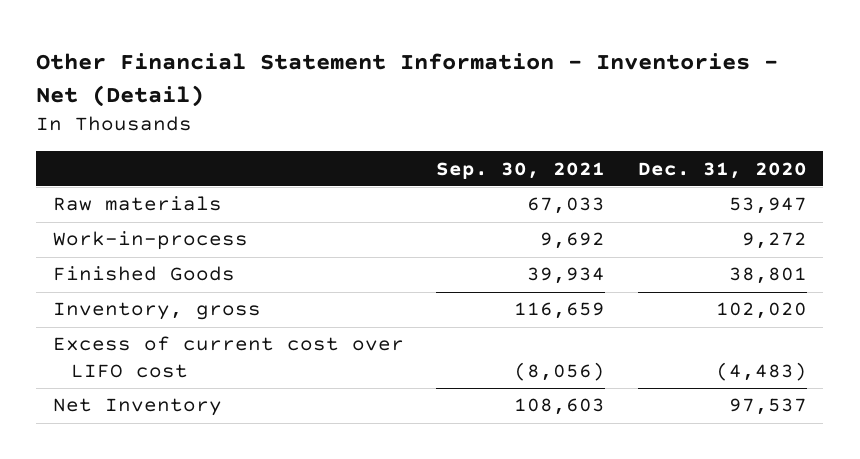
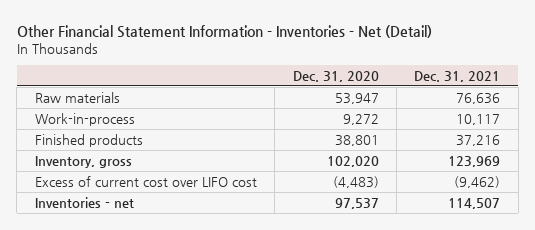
[436,161,606,179] Sep. 30, 2021 -> none
none -> [414,70,501,82] Dec. 31, 2021
[52,266,235,282] Finished Goods -> [34,133,143,147] Finished products
[52,398,222,417] Net Inventory -> [34,196,134,208] Inventories - net

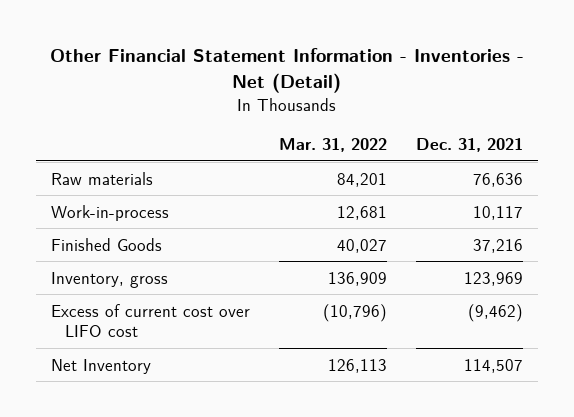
[292,70,379,82] Dec. 31, 2020 -> none
none -> [279,137,388,152] Mar. 31, 2022
[34,133,143,147] Finished products -> [50,237,162,251] Finished Goods
[34,196,134,208] Inventories - net -> [50,358,151,374] Net Inventory

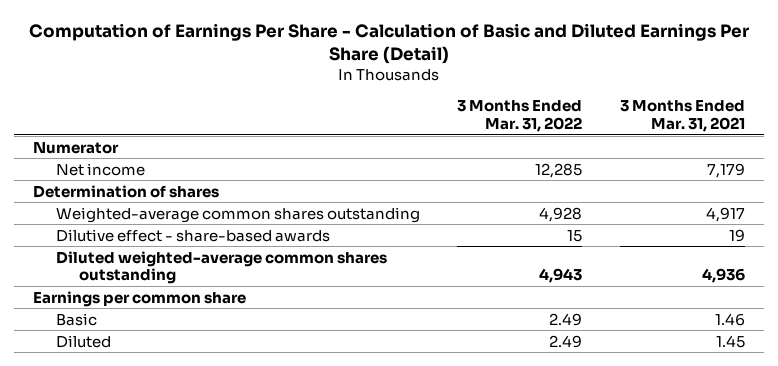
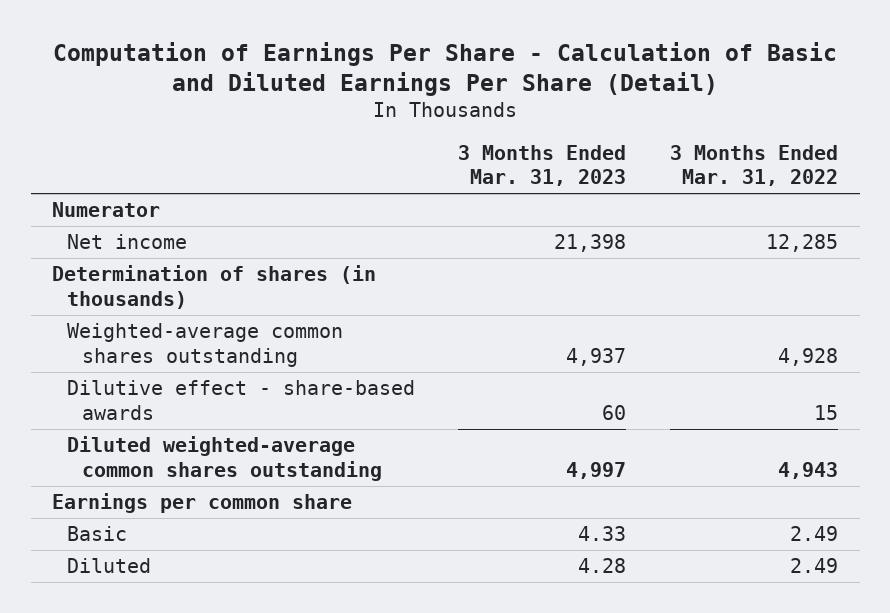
[619,100,745,132] 3 Months Ended Mar. 31, 2021 -> none
none -> [458,144,627,187] 3 Months Ended Mar. 31, 2023
[32,184,219,198] Determination of shares -> [52,265,377,309] Determination of shares (in thousands)

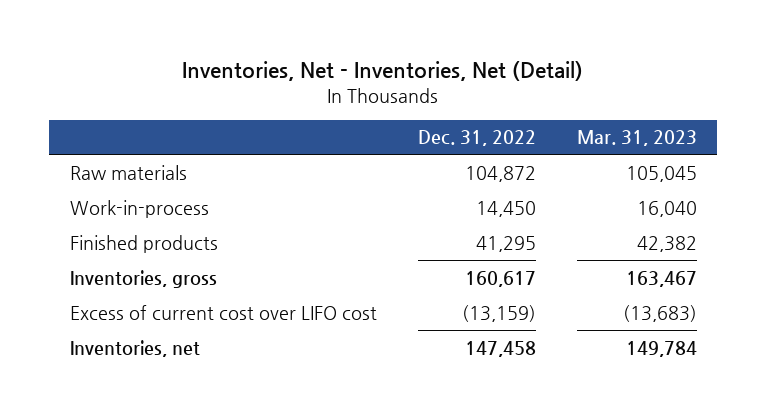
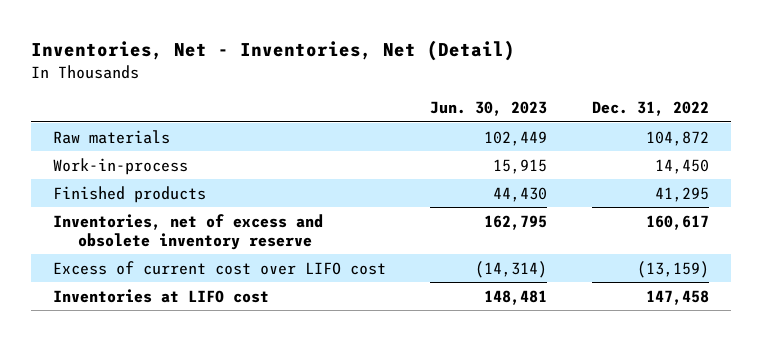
[576,130,697,147] Mar. 31, 2023 -> none
none -> [430,101,548,117] Jun. 30, 2023
[69,269,217,288] Inventories, gross -> [53,213,324,250] Inventories, net of excess and obsolete inventory reserve
[69,339,200,357] Inventories, net -> [53,288,270,303] Inventories at LIFO cost

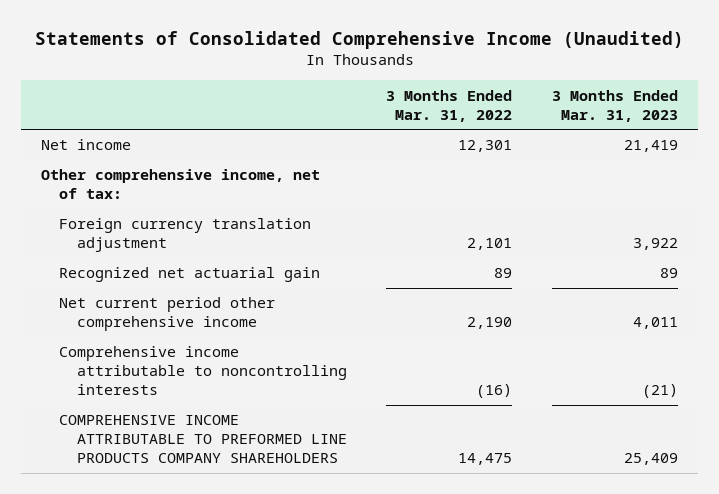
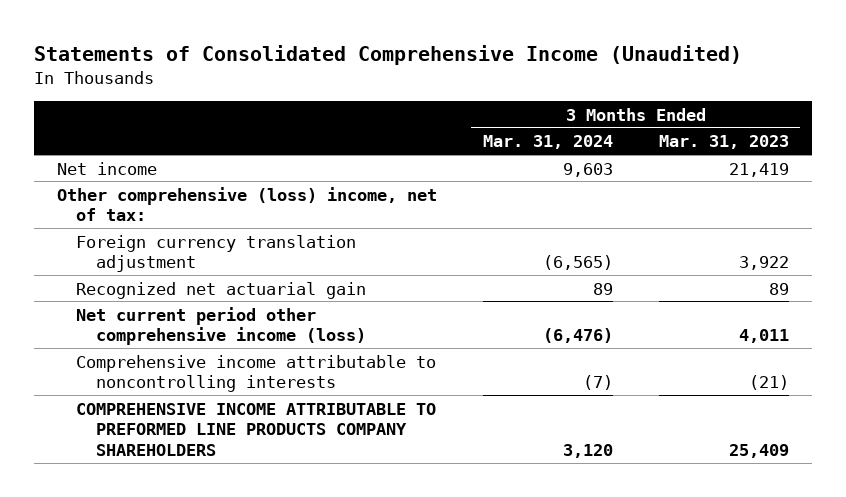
[386,89,513,122] 3 Months Ended Mar. 31, 2022 -> none
none -> [482,135,613,150] Mar. 31, 2024
[41,169,321,200] Other comprehensive income, net of tax: -> [57,186,438,222] Other comprehensive (loss) income, net of tax:
[58,297,275,332] Net current period other comprehensive income -> [76,306,366,346] Net current period other comprehensive income (loss)

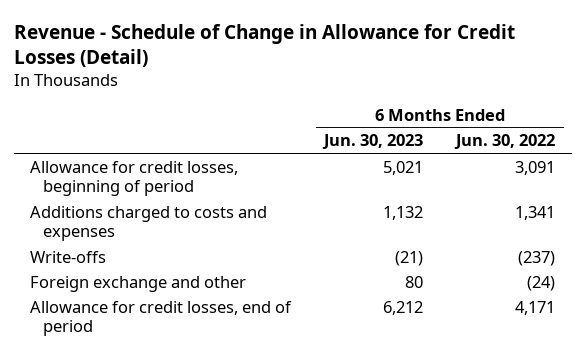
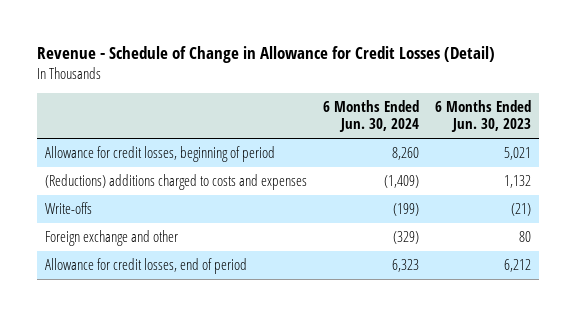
[454,134,556,150] Jun. 30, 2022 -> none
none -> [322,100,419,133] 6 Months Ended Jun. 30, 2024
[30,205,268,241] Additions charged to costs and expenses -> [44,173,307,190] (Reductions) additions charged to costs and expenses

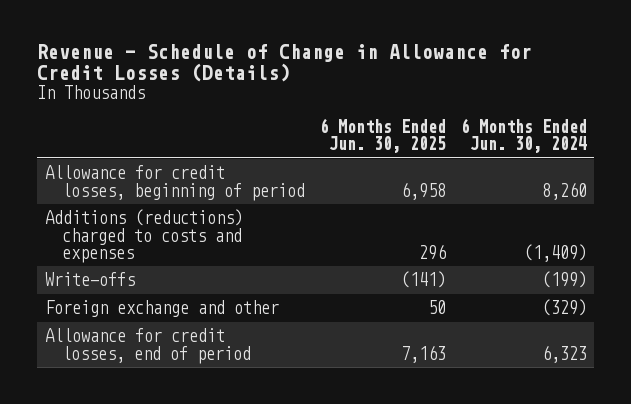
[36,46,495,64] Revenue - Schedule of Change in Allowance for Credit Losses (Detail) -> [37,43,533,83] Revenue - Schedule of Change in Allowance for Credit Losses (Details)
[434,100,531,133] 6 Months Ended Jun. 30, 2023 -> none
none -> [319,117,446,154] 6 Months Ended Jun. 30, 2025
[44,173,307,190] (Reductions) additions charged to costs and expenses -> [44,209,243,263] Additions (reductions) charged to costs and expenses

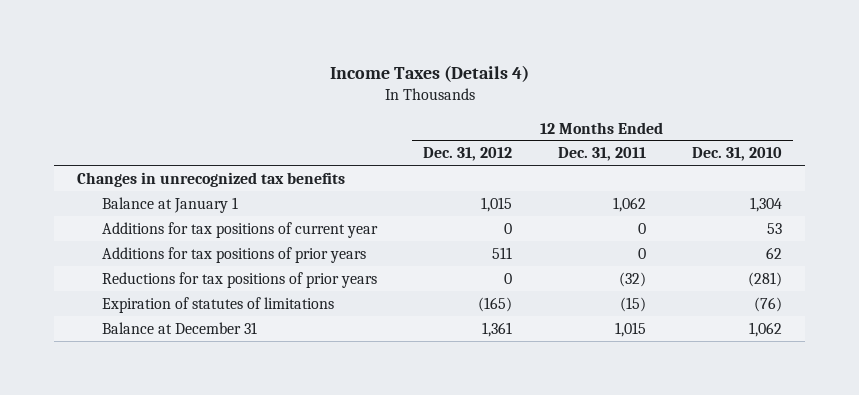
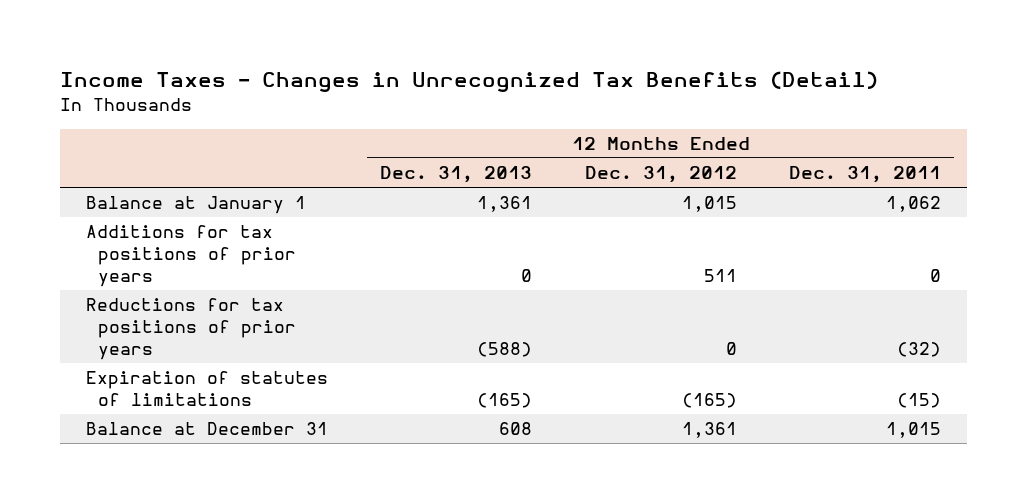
[329,64,529,82] Income Taxes (Details 4) -> [59,71,878,93] Income Taxes - Changes in Unrecognized Tax Benefits (Detail)
[691,147,782,162] Dec. 31, 2010 -> none
none -> [380,166,533,184] Dec. 31, 2013
[77,171,346,187] Changes in unrecognized tax benefits -> none
[102,221,379,238] Additions for tax positions of current year -> none

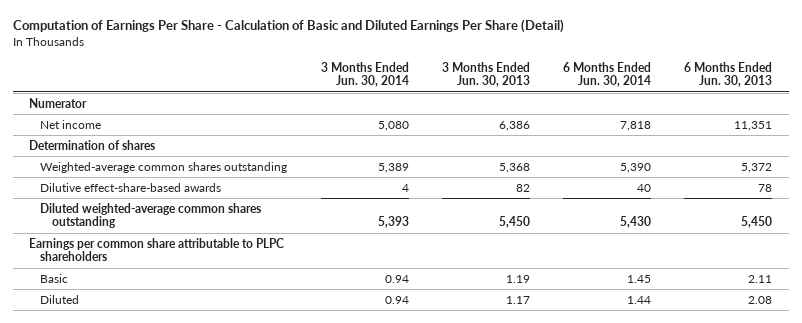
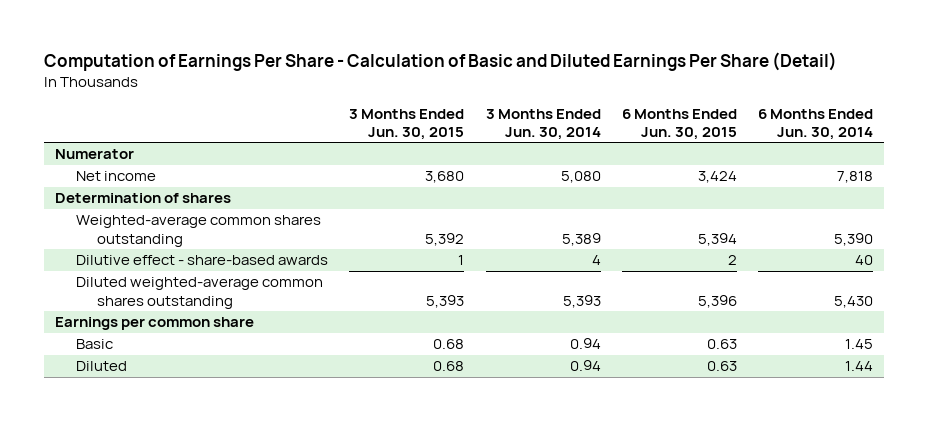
[441,61,530,88] 3 Months Ended Jun. 30, 2013 -> none
[684,61,773,88] 6 Months Ended Jun. 30, 2013 -> none
none -> [349,108,465,140] 3 Months Ended Jun. 30, 2015
none -> [622,108,738,140] 6 Months Ended Jun. 30, 2015
[40,182,222,192] Dilutive effect-share-based awards -> [75,255,328,266] Dilutive effect - share-based awards
[29,237,285,262] Earnings per common share attributable to PLPC shareholders -> [54,317,254,331] Earnings per common share

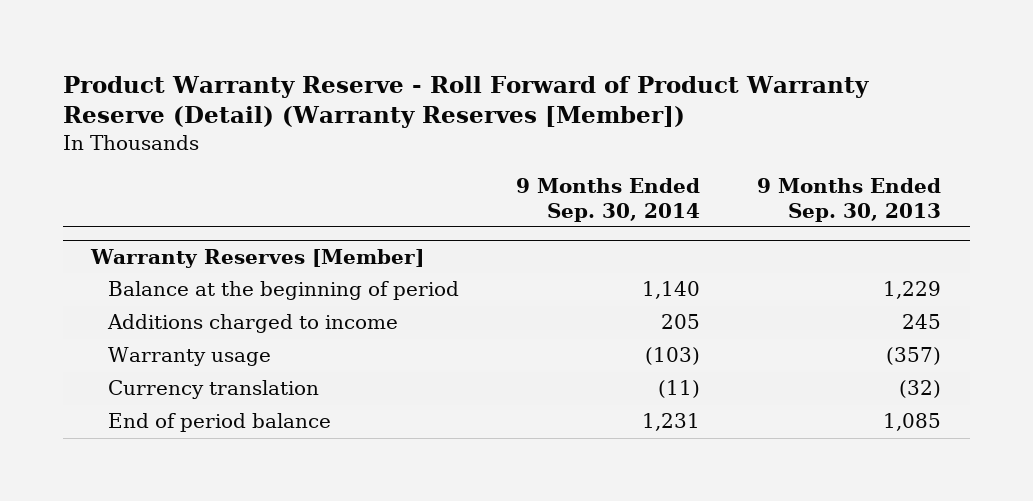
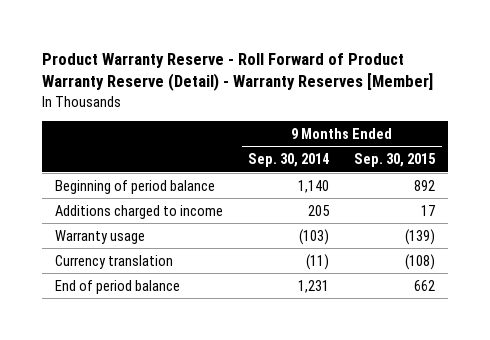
[62,75,869,129] Product Warranty Reserve - Roll Forward of Product Warranty Reserve (Detail) (Warranty Reserves [Member]) -> [42,52,434,92] Product Warranty Reserve - Roll Forward of Product Warranty Reserve (Detail) - Warranty Reserves [Member]
[757,177,942,222] 9 Months Ended Sep. 30, 2013 -> none
none -> [354,153,437,168] Sep. 30, 2015
[90,249,425,269] Warranty Reserves [Member] -> none
[107,281,459,301] Balance at the beginning of period -> [54,179,215,194] Beginning of period balance

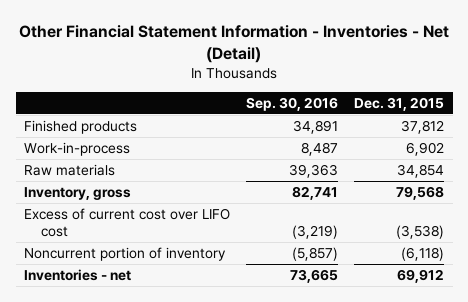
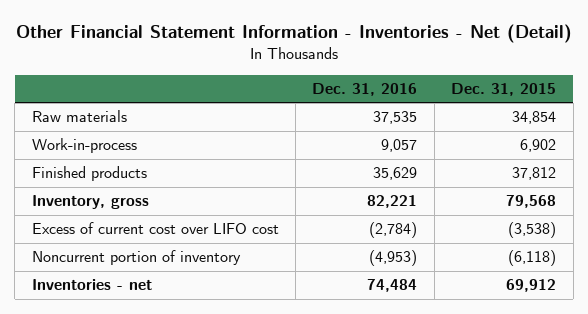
[246,96,339,111] Sep. 30, 2016 -> none
none -> [312,82,418,96] Dec. 31, 2016
[23,141,130,156] Work-in-process -> [31,138,137,154] Work-in-process
[23,119,137,134] Finished products -> [31,166,147,182] Finished products

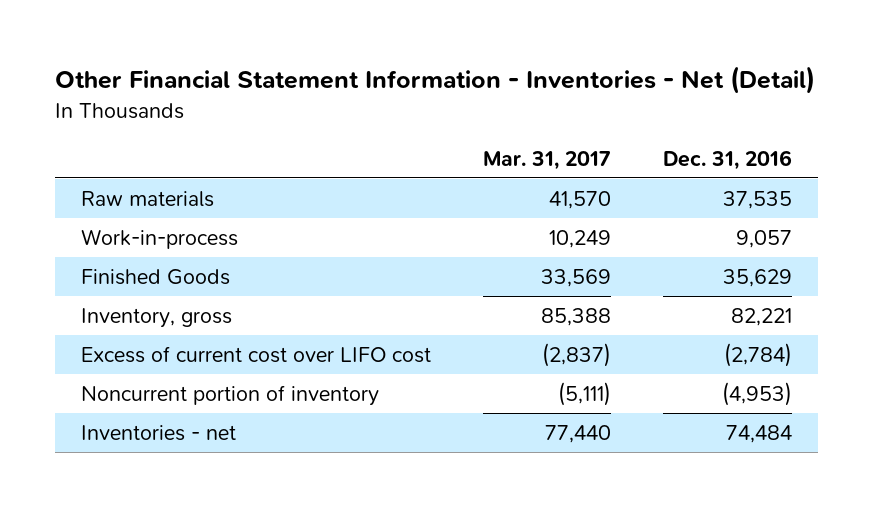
[451,82,557,96] Dec. 31, 2015 -> none
none -> [483,150,612,170] Mar. 31, 2017
[31,166,147,182] Finished products -> [80,268,230,285] Finished Goods

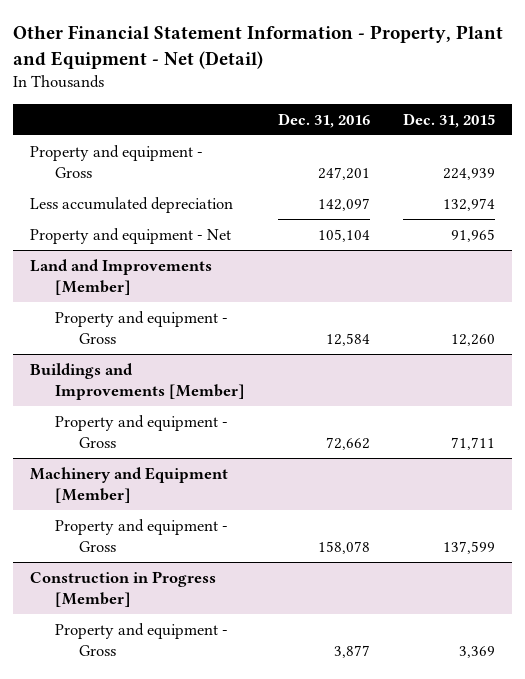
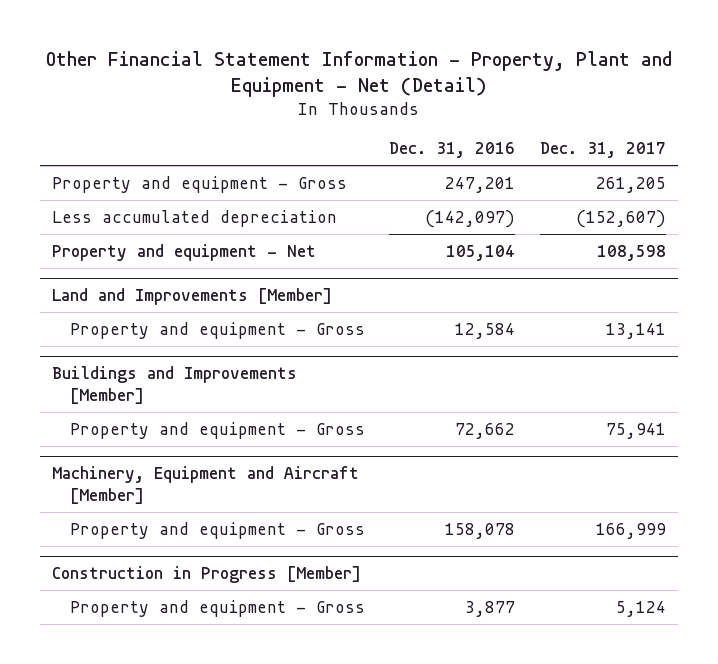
[403,112,496,128] Dec. 31, 2015 -> none
none -> [539,142,666,159] Dec. 31, 2017
[317,197,370,211] 142,097 -> [425,209,516,228] (142,097)
[30,466,229,504] Machinery and Equipment [Member] -> [52,466,360,504] Machinery, Equipment and Aircraft [Member]

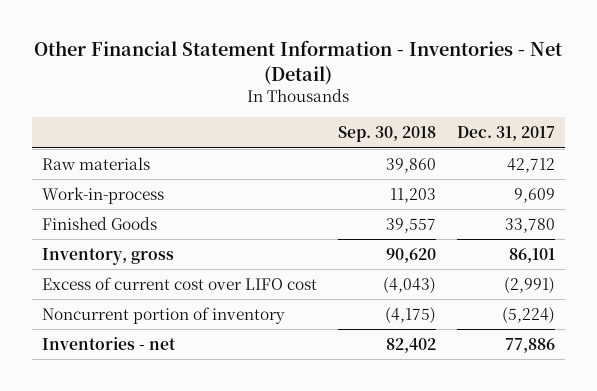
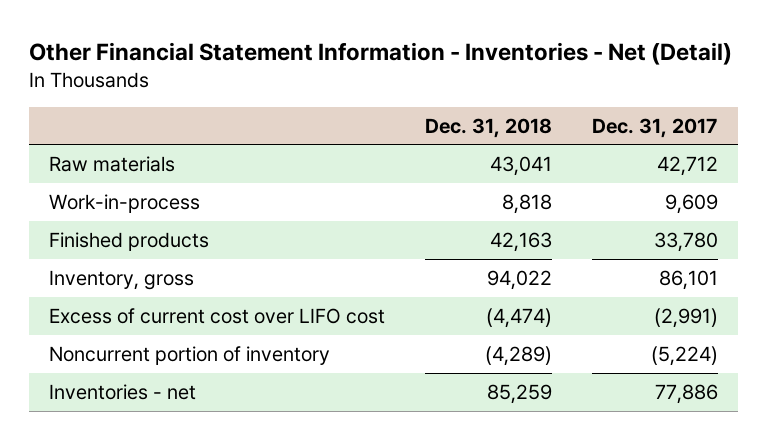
[337,126,436,143] Sep. 30, 2018 -> none
none -> [425,117,553,138] Dec. 31, 2018
[42,216,158,230] Finished Goods -> [49,231,210,251] Finished products

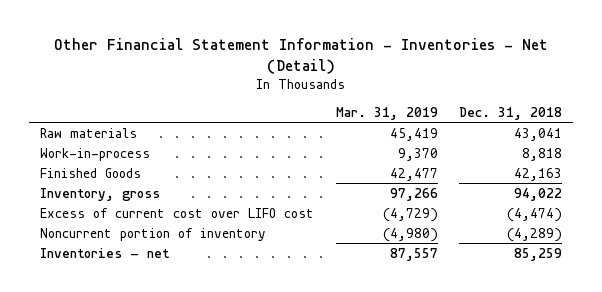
[591,117,718,138] Dec. 31, 2017 -> none
none -> [335,106,438,120] Mar. 31, 2019
[49,231,210,251] Finished products -> [40,167,142,178] Finished Goods

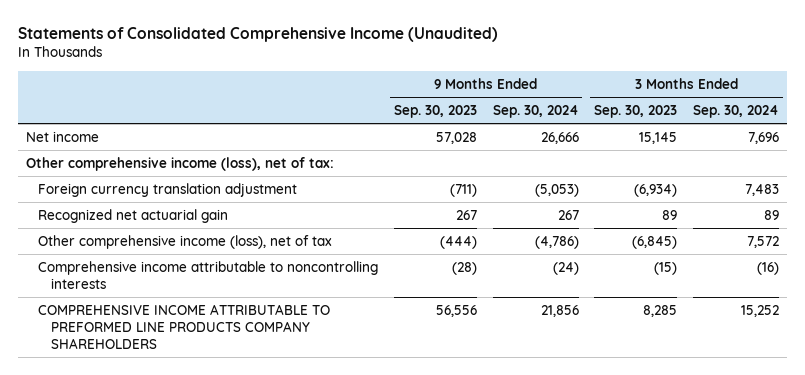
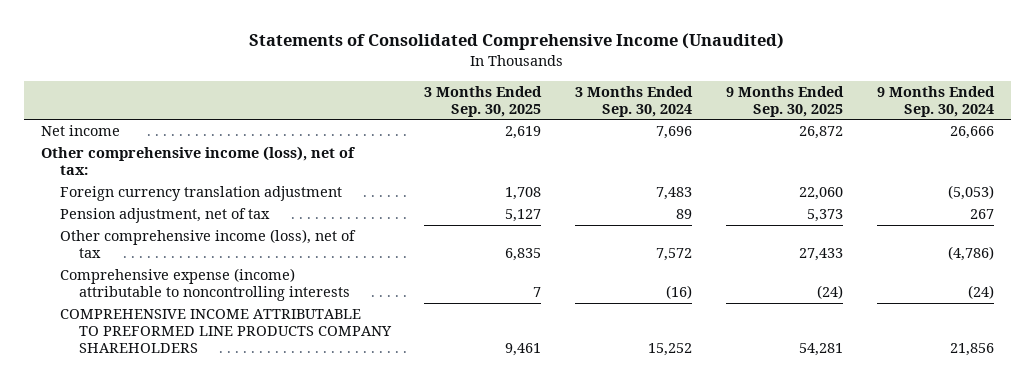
[393,105,477,119] Sep. 30, 2023 -> none
[594,105,678,119] Sep. 30, 2023 -> none
none -> [424,85,543,117] 3 Months Ended Sep. 30, 2025
none -> [725,85,844,117] 9 Months Ended Sep. 30, 2025
[38,208,229,223] Recognized net actuarial gain -> [59,208,270,224] Pension adjustment, net of tax
[38,260,379,290] Comprehensive income attributable to noncontrolling interests -> [59,268,350,302] Comprehensive expense (income) attributable to noncontrolling interests

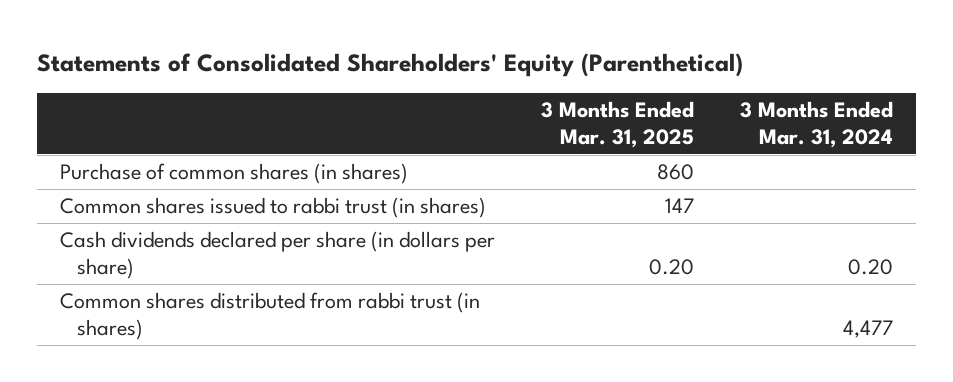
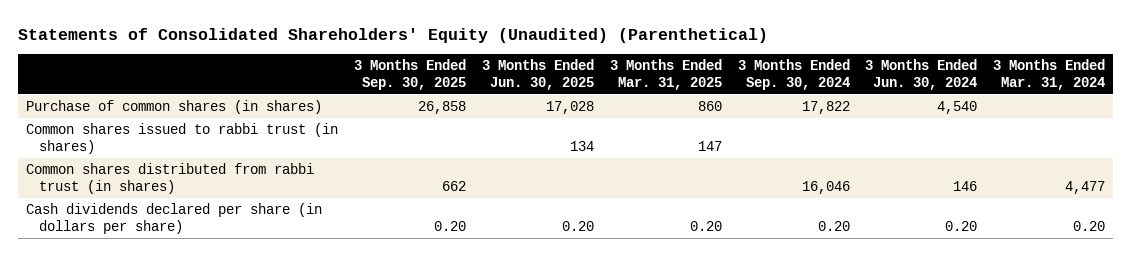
[37,53,744,78] Statements of Consolidated Shareholders' Equity (Parenthetical) -> [17,27,768,43] Statements of Consolidated Shareholders' Equity (Unaudited) (Parenthetical)
none -> [353,59,466,90] 3 Months Ended Sep. 30, 2025
none -> [481,59,594,90] 3 Months Ended Jun. 30, 2025
none -> [737,59,850,90] 3 Months Ended Sep. 30, 2024
none -> [865,59,978,90] 3 Months Ended Jun. 30, 2024
[60,231,496,280] Cash dividends declared per share (in dollars per share) -> [25,203,322,234] Cash dividends declared per share (in dollars per share)

